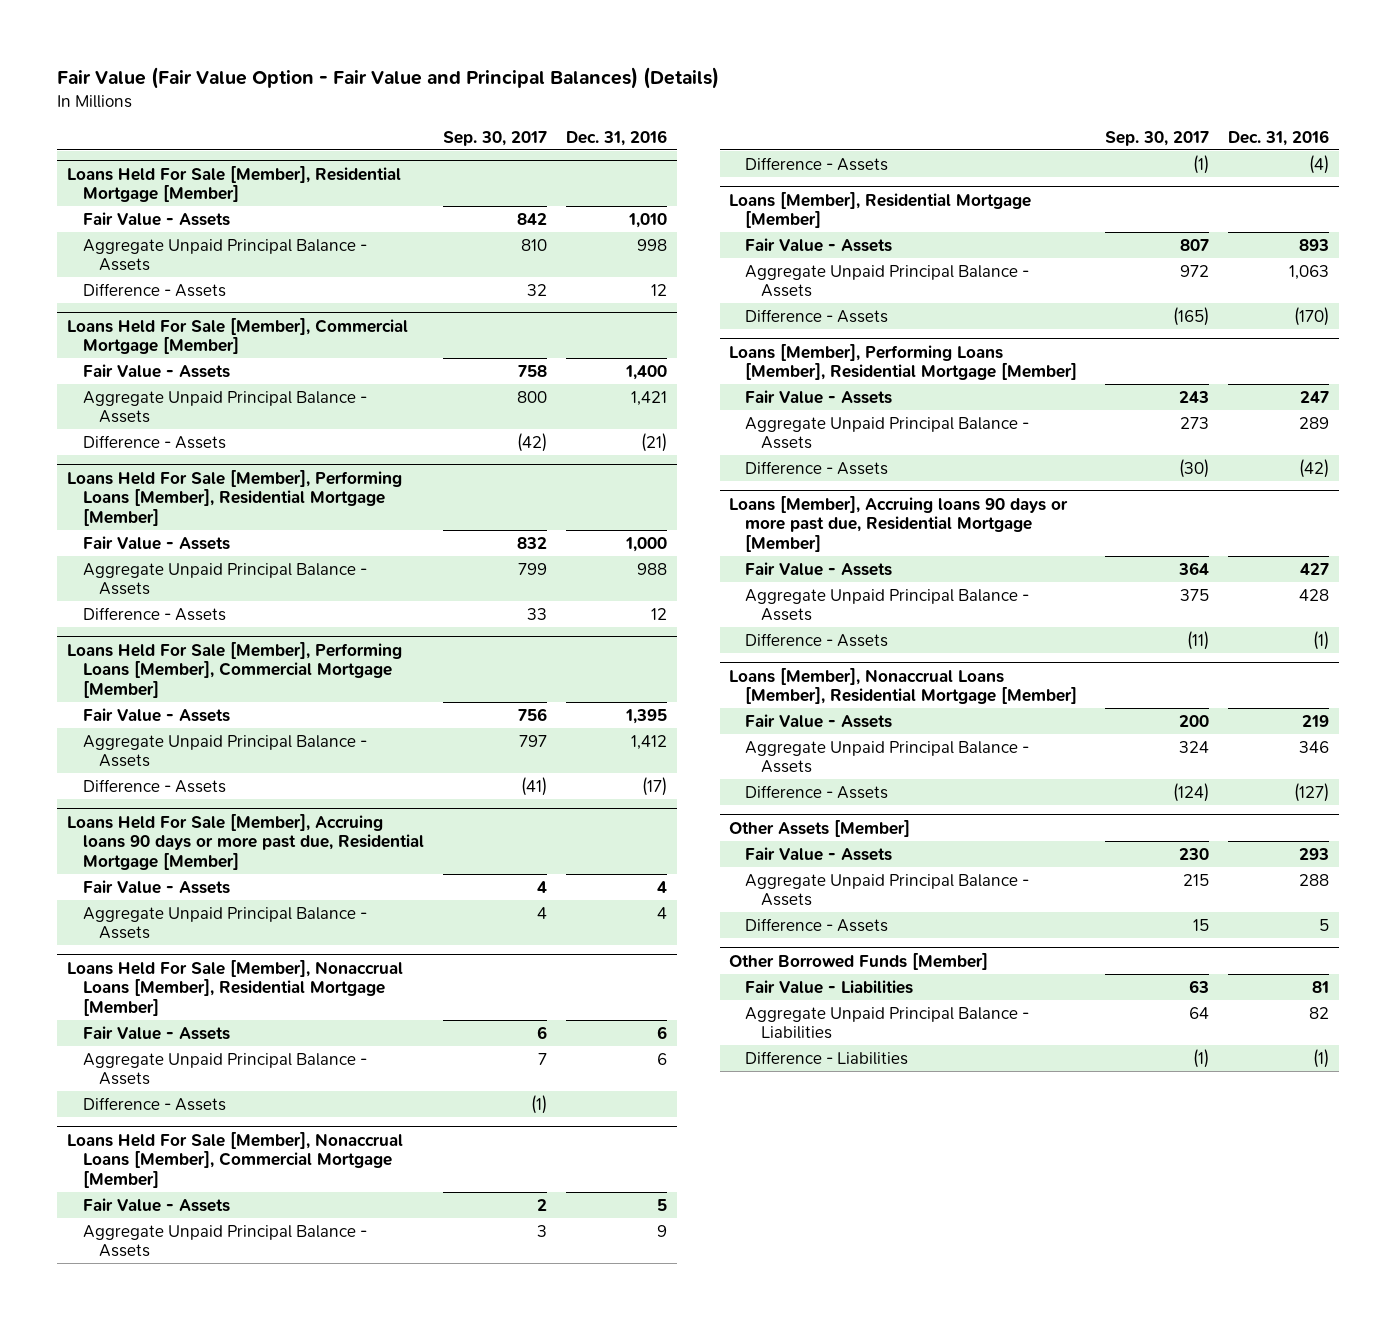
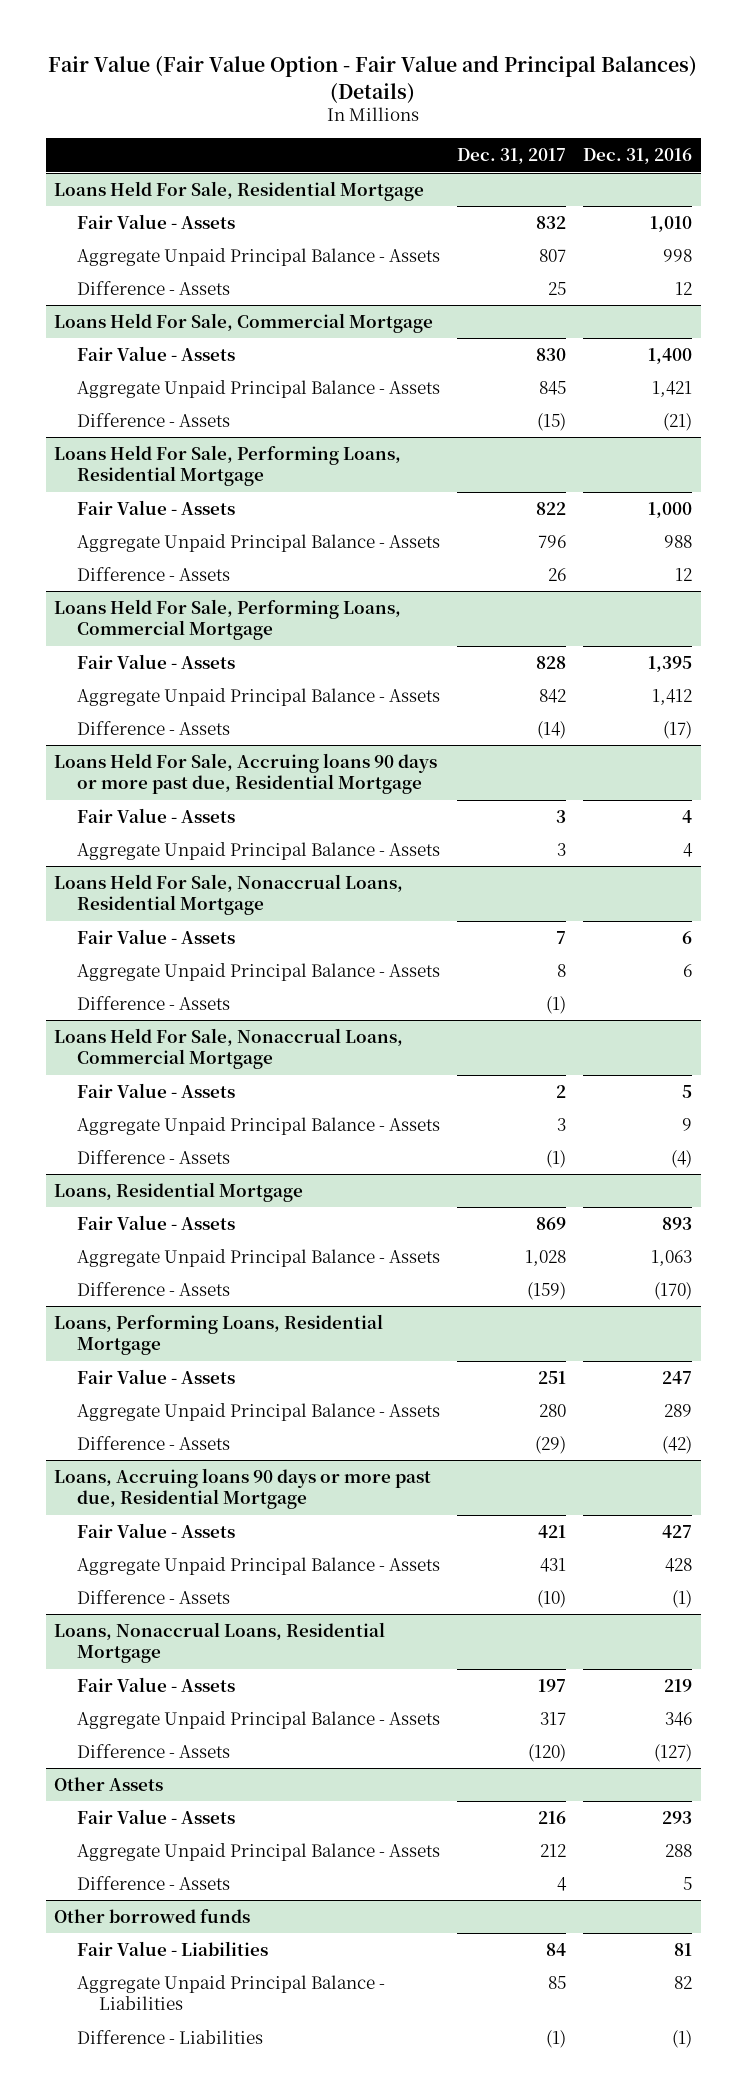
[443,130,548,146] Sep. 30, 2017 -> none
none -> [457,148,567,165] Dec. 31, 2017
[67,165,402,203] Loans Held For Sale [Member], Residential Mortgage [Member] -> [54,180,425,201] Loans Held For Sale, Residential Mortgage
[67,317,409,355] Loans Held For Sale [Member], Commercial Mortgage [Member] -> [54,312,434,333] Loans Held For Sale, Commercial Mortgage
[67,469,403,527] Loans Held For Sale [Member], Performing Loans [Member], Residential Mortgage [Member] -> [54,444,402,487] Loans Held For Sale, Performing Loans, Residential Mortgage
[67,641,403,699] Loans Held For Sale [Member], Performing Loans [Member], Commercial Mortgage [Member] -> [54,598,402,641] Loans Held For Sale, Performing Loans, Commercial Mortgage
[67,813,424,871] Loans Held For Sale [Member], Accruing loans 90 days or more past due, Residential Mortgage [Member] -> [54,752,438,795] Loans Held For Sale, Accruing loans 90 days or more past due, Residential Mortgage
[67,959,404,1017] Loans Held For Sale [Member], Nonaccrual Loans [Member], Residential Mortgage [Member] -> [54,873,404,916] Loans Held For Sale, Nonaccrual Loans, Residential Mortgage
[67,1131,404,1189] Loans Held For Sale [Member], Nonaccrual Loans [Member], Commercial Mortgage [Member] -> [54,1027,404,1070] Loans Held For Sale, Nonaccrual Loans, Commercial Mortgage
[729,191,1032,229] Loans [Member], Residential Mortgage [Member] -> [54,1181,304,1202] Loans, Residential Mortgage
[729,343,1078,381] Loans [Member], Performing Loans [Member], Residential Mortgage [Member] -> [54,1313,384,1356] Loans, Performing Loans, Residential Mortgage
[729,495,1069,553] Loans [Member], Accruing loans 90 days or more past due, Residential Mortgage [Member] -> [54,1467,432,1510] Loans, Accruing loans 90 days or more past due, Residential Mortgage
[729,667,1078,705] Loans [Member], Nonaccrual Loans [Member], Residential Mortgage [Member] -> [54,1621,386,1664] Loans, Nonaccrual Loans, Residential Mortgage
[729,819,911,837] Other Assets [Member] -> [54,1776,164,1791] Other Assets
[729,952,989,970] Other Borrowed Funds [Member] -> [54,1908,251,1923] Other borrowed funds

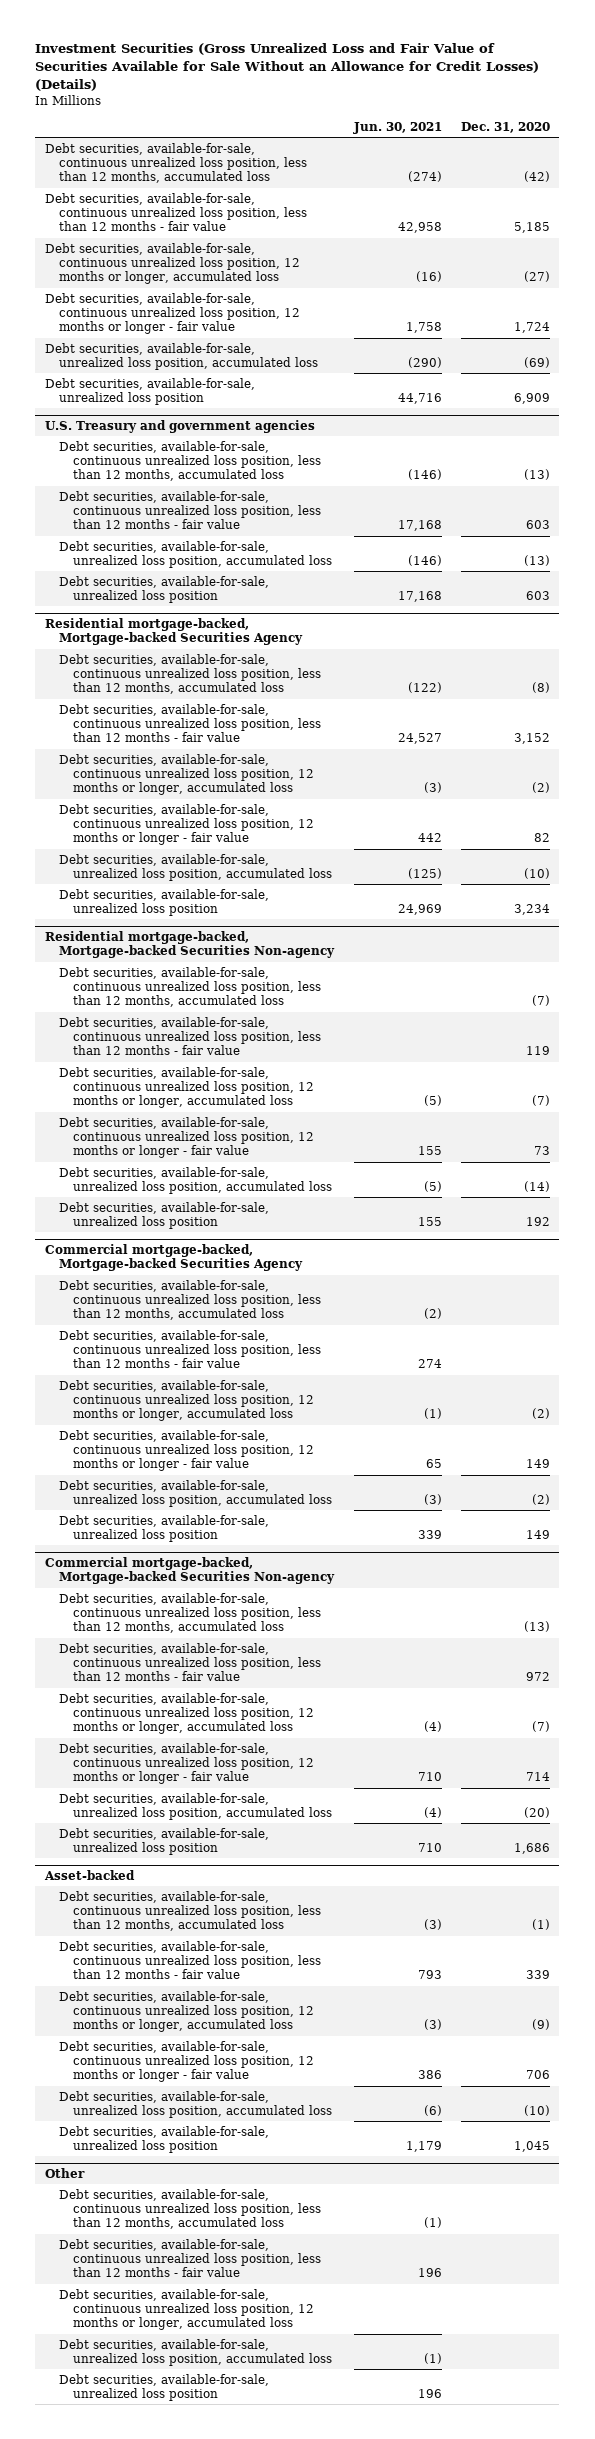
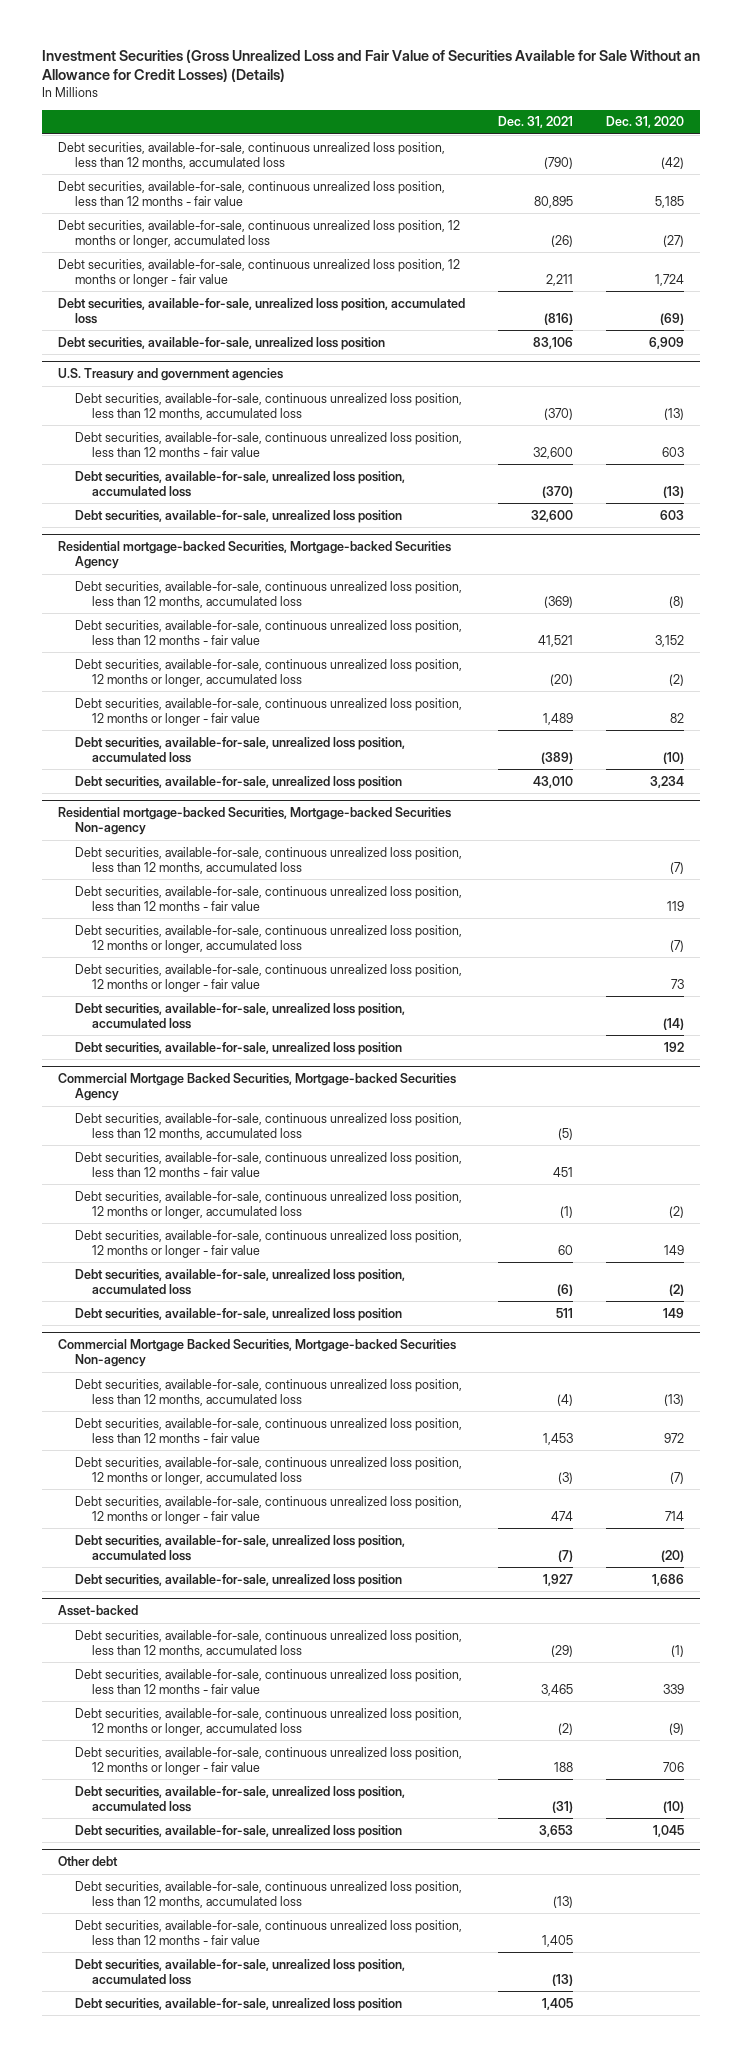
[352,121,442,134] Jun. 30, 2021 -> none
none -> [497,116,573,129] Dec. 31, 2021
[45,617,304,646] Residential mortgage-backed, Mortgage-backed Securities Agency -> [58,541,452,570] Residential mortgage-backed Securities, Mortgage-backed Securities Agency
[45,930,336,959] Residential mortgage-backed, Mortgage-backed Securities Non-agency -> [58,807,452,836] Residential mortgage-backed Securities, Mortgage-backed Securities Non-agency
[45,1243,304,1272] Commercial mortgage-backed, Mortgage-backed Securities Agency -> [58,1073,457,1102] Commercial Mortgage Backed Securities, Mortgage-backed Securities Agency
[45,1556,336,1585] Commercial mortgage-backed, Mortgage-backed Securities Non-agency -> [58,1339,457,1368] Commercial Mortgage Backed Securities, Mortgage-backed Securities Non-agency
[45,2167,86,2178] Other -> [58,1856,119,1867] Other debt
[59,2288,315,2331] Debt securities, available-for-sale, continuous unrealized loss position, 12 months or longer, accumulated loss -> none

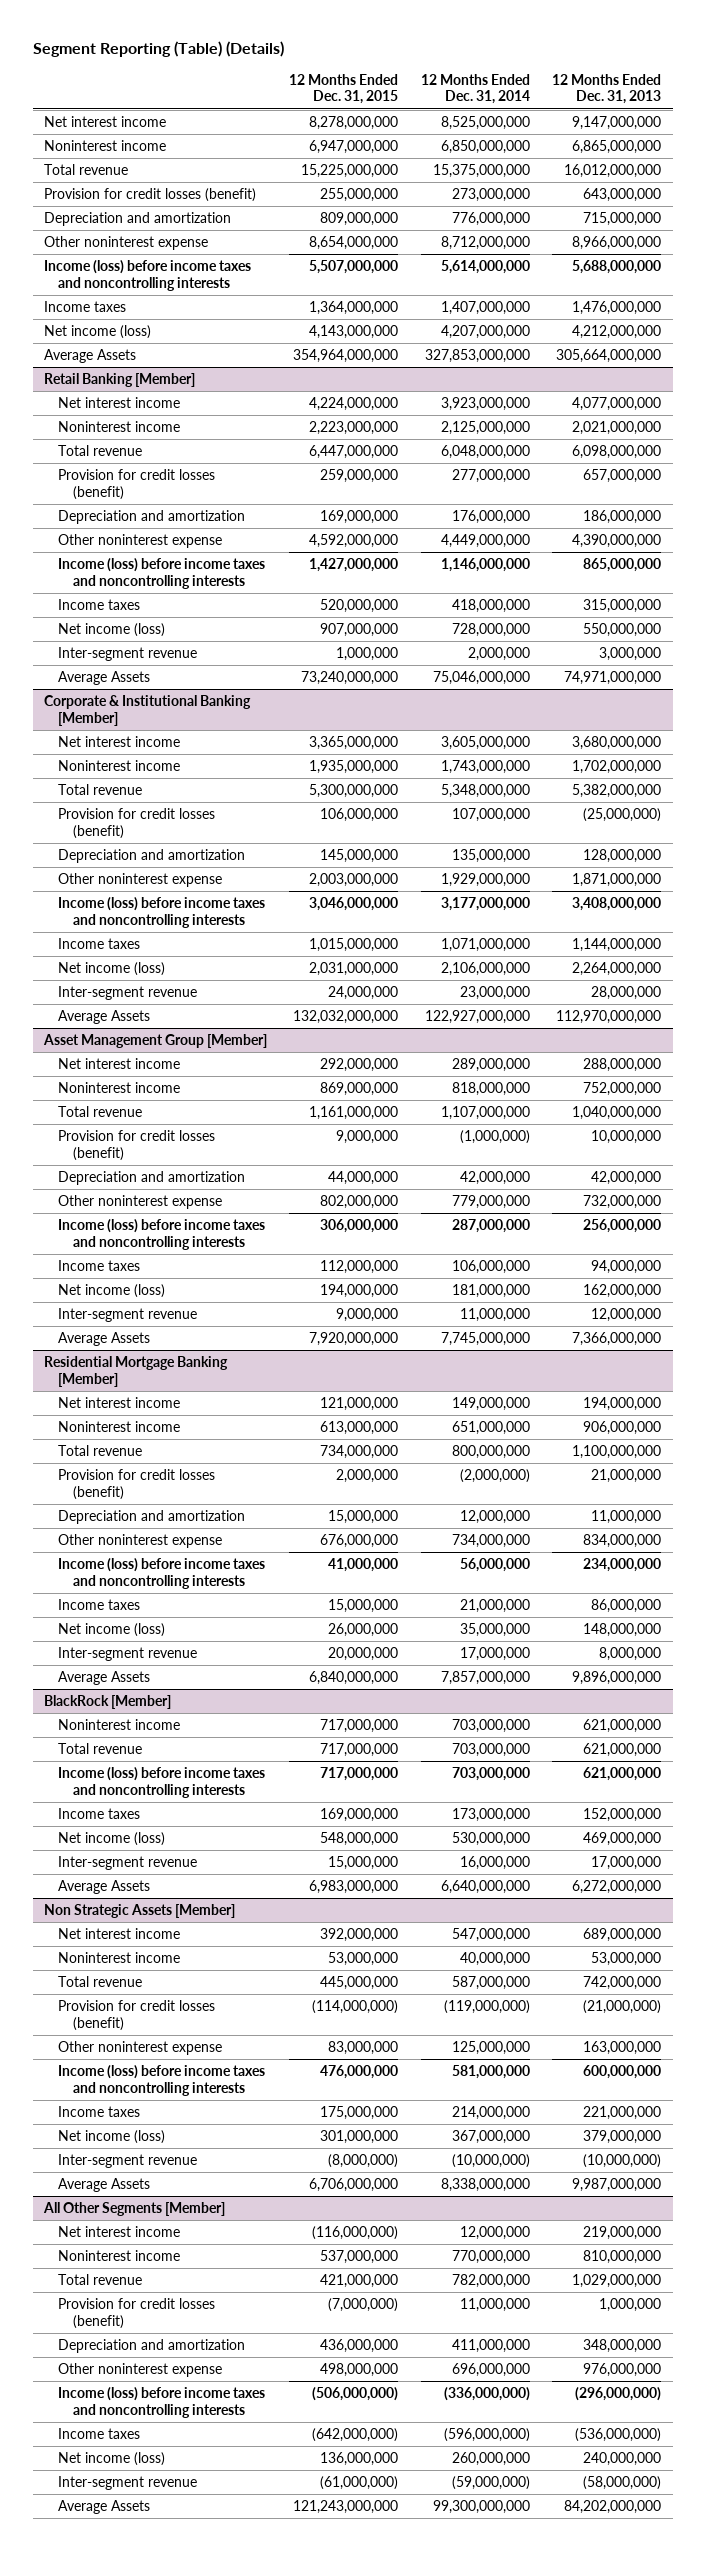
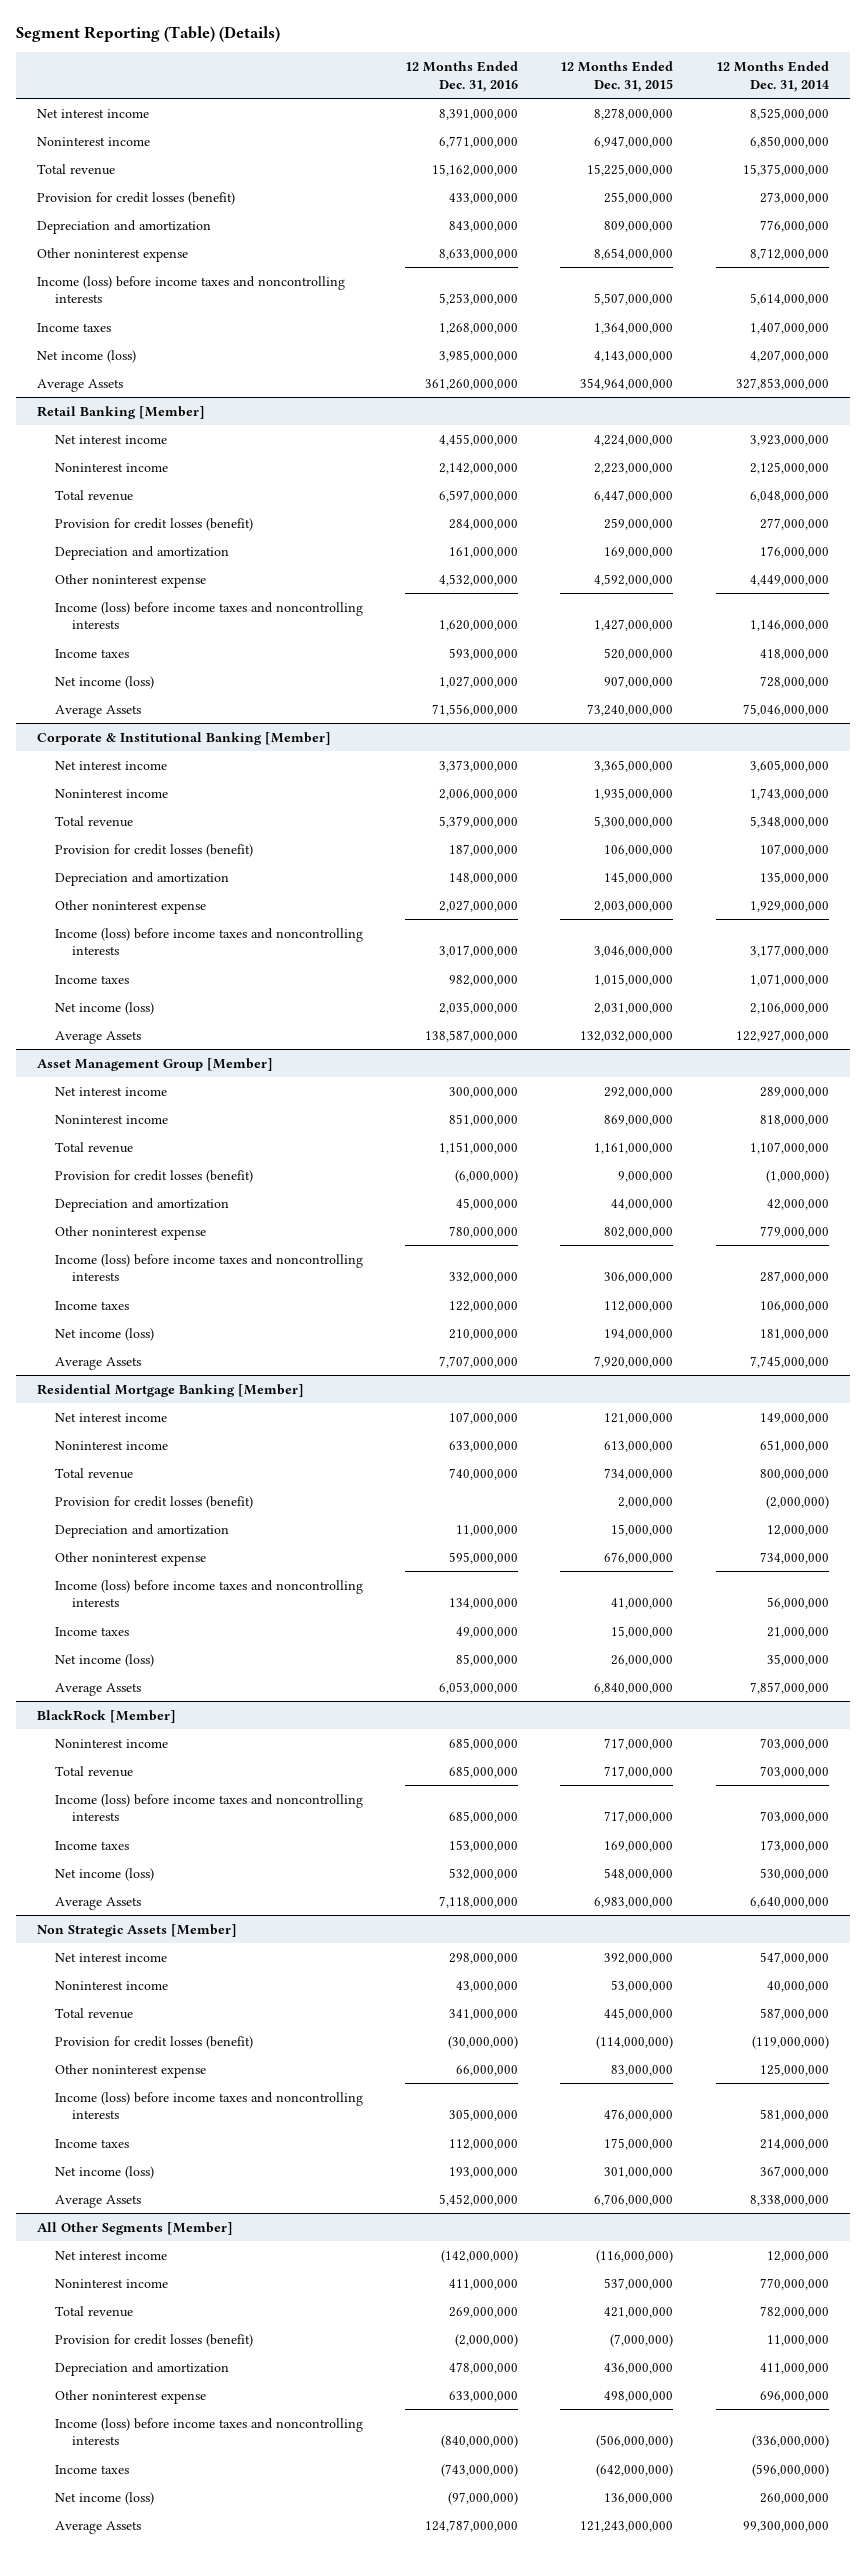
[552,73,662,105] 12 Months Ended Dec. 31, 2013 -> none
none -> [404,60,518,92] 12 Months Ended Dec. 31, 2016
[58,646,198,661] Inter-segment revenue -> none
[58,985,198,1000] Inter-segment revenue -> none
[58,1307,198,1322] Inter-segment revenue -> none
[58,1646,198,1661] Inter-segment revenue -> none
[58,1855,198,1870] Inter-segment revenue -> none
[58,2153,198,2168] Inter-segment revenue -> none
[58,2475,198,2490] Inter-segment revenue -> none

